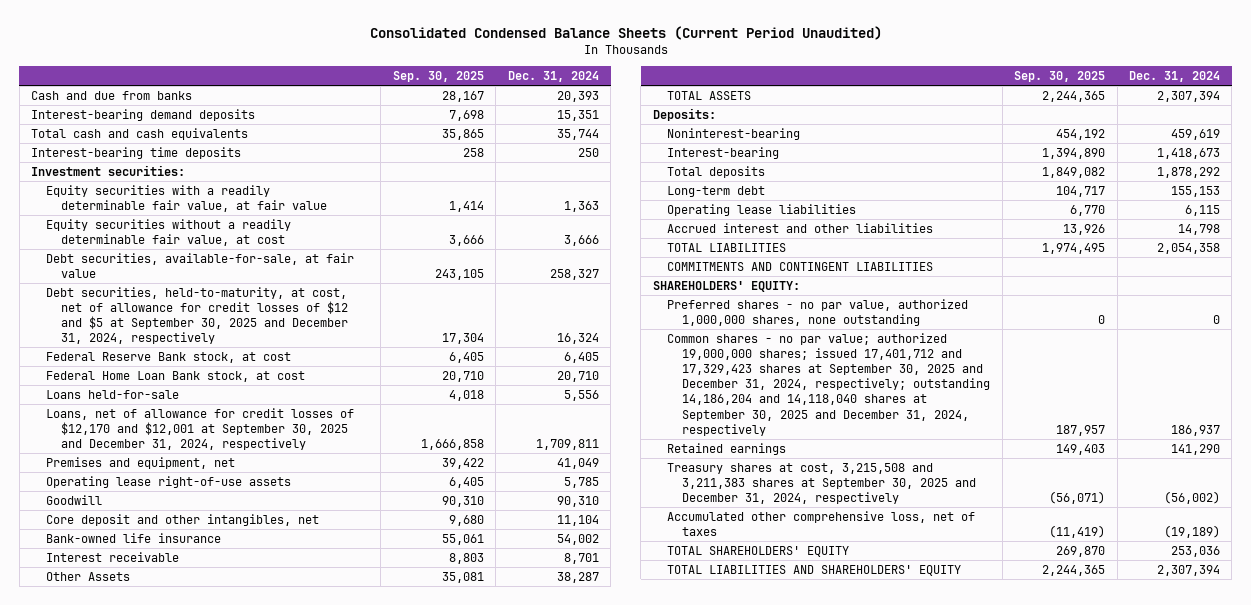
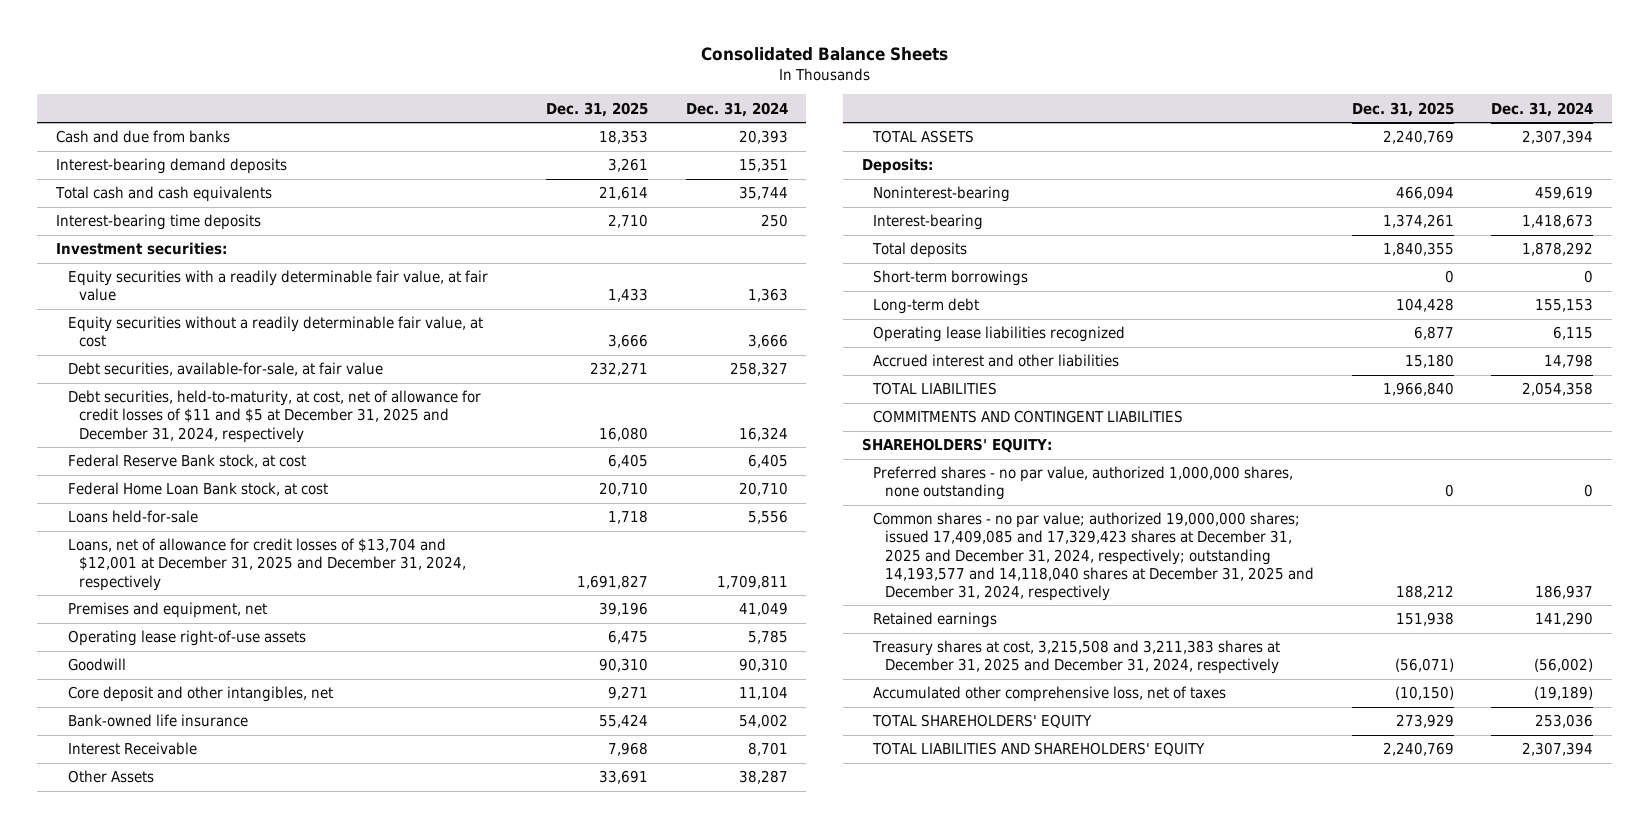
[369,26,882,41] Consolidated Condensed Balance Sheets (Current Period Unaudited) -> [700,46,948,61] Consolidated Balance Sheets
[392,71,484,83] Sep. 30, 2025 -> none
none -> [545,101,648,117] Dec. 31, 2025
[46,286,348,345] Debt securities, held-to-maturity, at cost, net of allowance for credit losses of $12 and $5 at September 30, 2025 and December 31, 2024, respectively -> [67,390,481,443] Debt securities, held-to-maturity, at cost, net of allowance for credit losses of $11 and $5 at December 31, 2025 and December 31, 2024, respectively
[46,407,355,451] Loans, net of allowance for credit losses of $12,170 and $12,001 at September 30, 2025 and December 31, 2024, respectively -> [67,538,467,591] Loans, net of allowance for credit losses of $13,704 and $12,001 at December 31, 2025 and December 31, 2024, respectively
[46,551,180,562] Interest receivable -> [67,742,197,756] Interest Receivable
none -> [873,270,1029,287] Short-term borrowings
[667,203,857,216] Operating lease liabilities -> [873,326,1126,343] Operating lease liabilities recognized
[667,332,991,436] Common shares - no par value; authorized 19,000,000 shares; issued 17,401,712 and 17,329,423 shares at September 30, 2025 and December 31, 2024, respectively; outstanding 14,186,204 and 14,118,040 shares at September 30, 2025 and December 31, 2024, respectively -> [873,512,1315,601] Common shares - no par value; authorized 19,000,000 shares; issued 17,409,085 and 17,329,423 shares at December 31, 2025 and December 31, 2024, respectively; outstanding 14,193,577 and 14,118,040 shares at December 31, 2025 and December 31, 2024, respectively
[667,462,977,505] Treasury shares at cost, 3,215,508 and 3,211,383 shares at September 30, 2025 and December 31, 2024, respectively -> [872,640,1281,675] Treasury shares at cost, 3,215,508 and 3,211,383 shares at December 31, 2025 and December 31, 2024, respectively

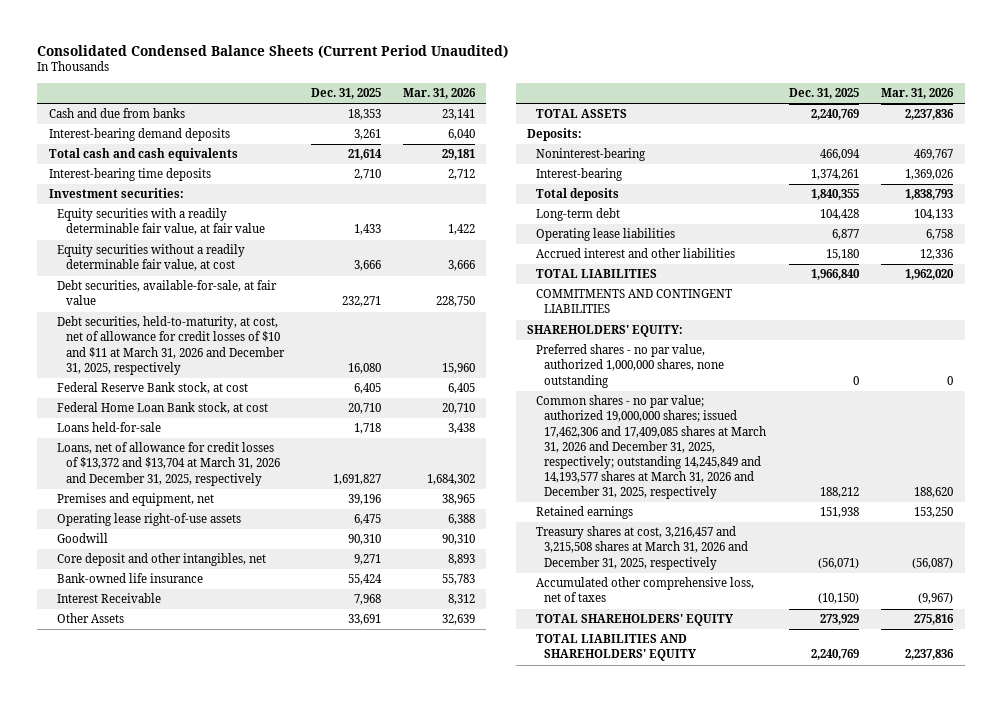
[700,46,948,61] Consolidated Balance Sheets -> [37,44,509,58] Consolidated Condensed Balance Sheets (Current Period Unaudited)
[685,101,788,117] Dec. 31, 2024 -> none
none -> [403,88,477,100] Mar. 31, 2026
[67,390,481,443] Debt securities, held-to-maturity, at cost, net of allowance for credit losses of $11 and $5 at December 31, 2025 and December 31, 2024, respectively -> [57,316,286,375] Debt securities, held-to-maturity, at cost, net of allowance for credit losses of $10 and $11 at March 31, 2026 and December 31, 2025, respectively
[67,538,467,591] Loans, net of allowance for credit losses of $13,704 and $12,001 at December 31, 2025 and December 31, 2024, respectively -> [57,442,281,486] Loans, net of allowance for credit losses of $13,372 and $13,704 at March 31, 2026 and December 31, 2025, respectively
[873,270,1029,287] Short-term borrowings -> none
[873,326,1126,343] Operating lease liabilities recognized -> [535,228,675,242] Operating lease liabilities
[873,512,1315,601] Common shares - no par value; authorized 19,000,000 shares; issued 17,409,085 and 17,329,423 shares at December 31, 2025 and December 31, 2024, respectively; outstanding 14,193,577 and 14,118,040 shares at December 31, 2025 and December 31, 2024, respectively -> [535,395,767,499] Common shares - no par value; authorized 19,000,000 shares; issued 17,462,306 and 17,409,085 shares at March 31, 2026 and December 31, 2025, respectively; outstanding 14,245,849 and 14,193,577 shares at March 31, 2026 and December 31, 2025, respectively
[872,640,1281,675] Treasury shares at cost, 3,215,508 and 3,211,383 shares at December 31, 2025 and December 31, 2024, respectively -> [535,526,749,570] Treasury shares at cost, 3,216,457 and 3,215,508 shares at March 31, 2026 and December 31, 2025, respectively

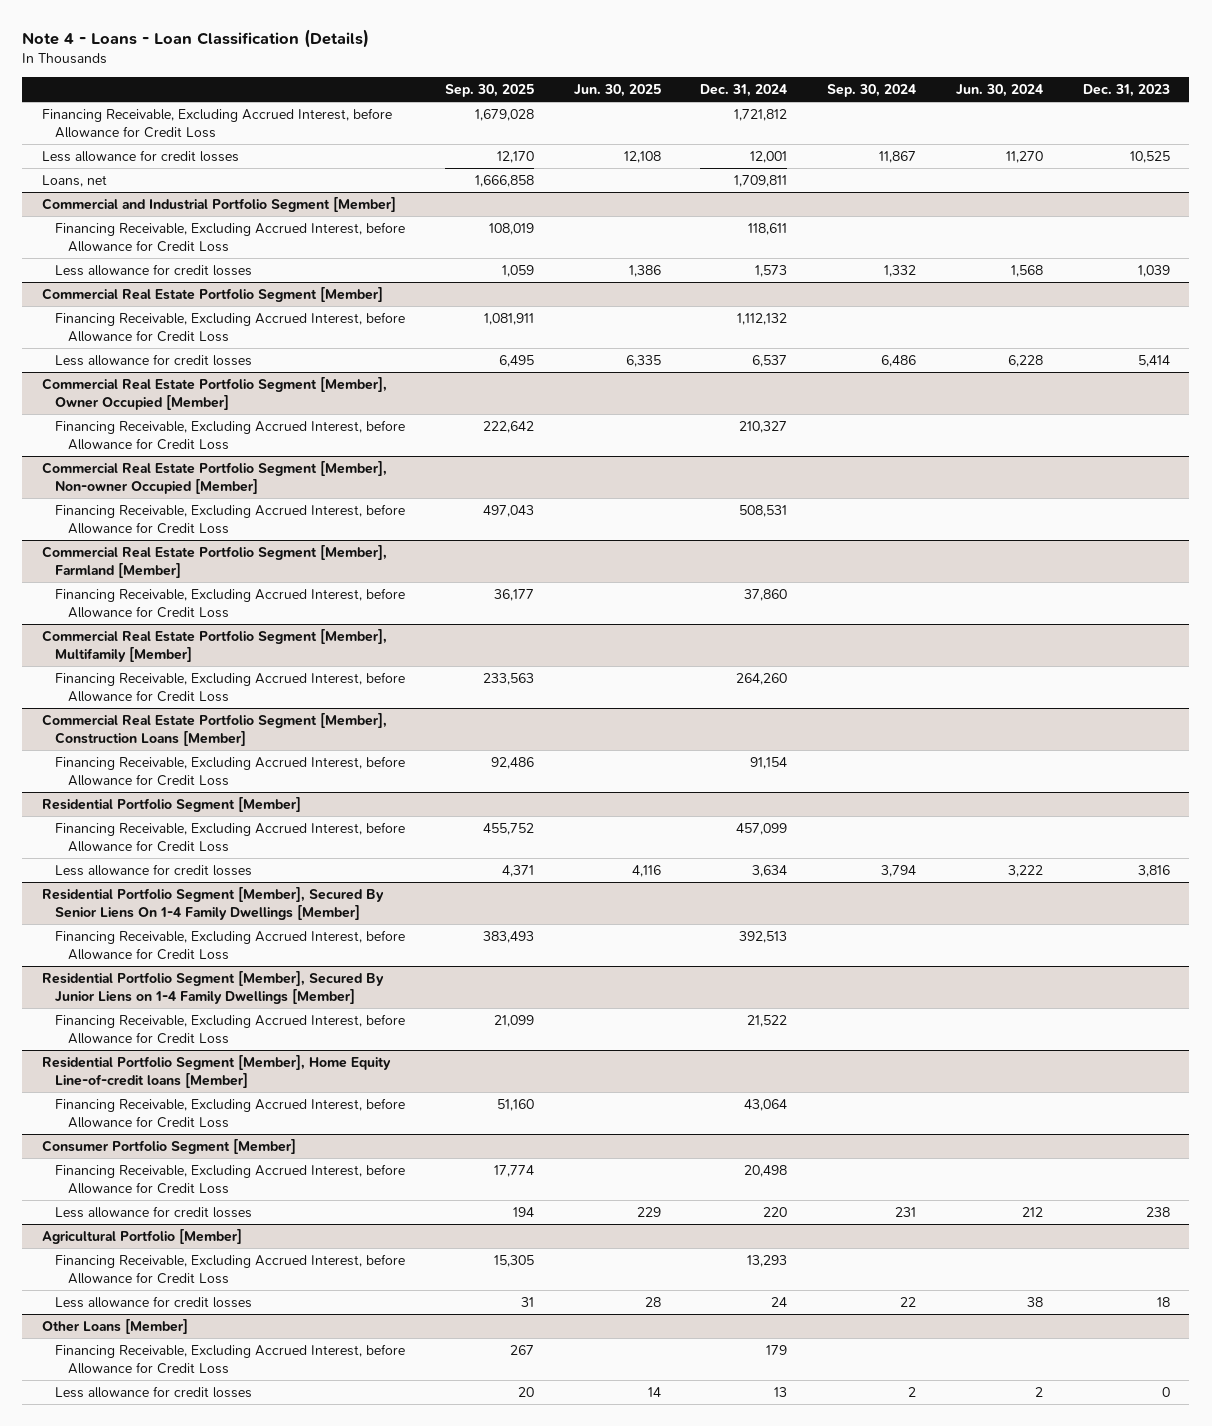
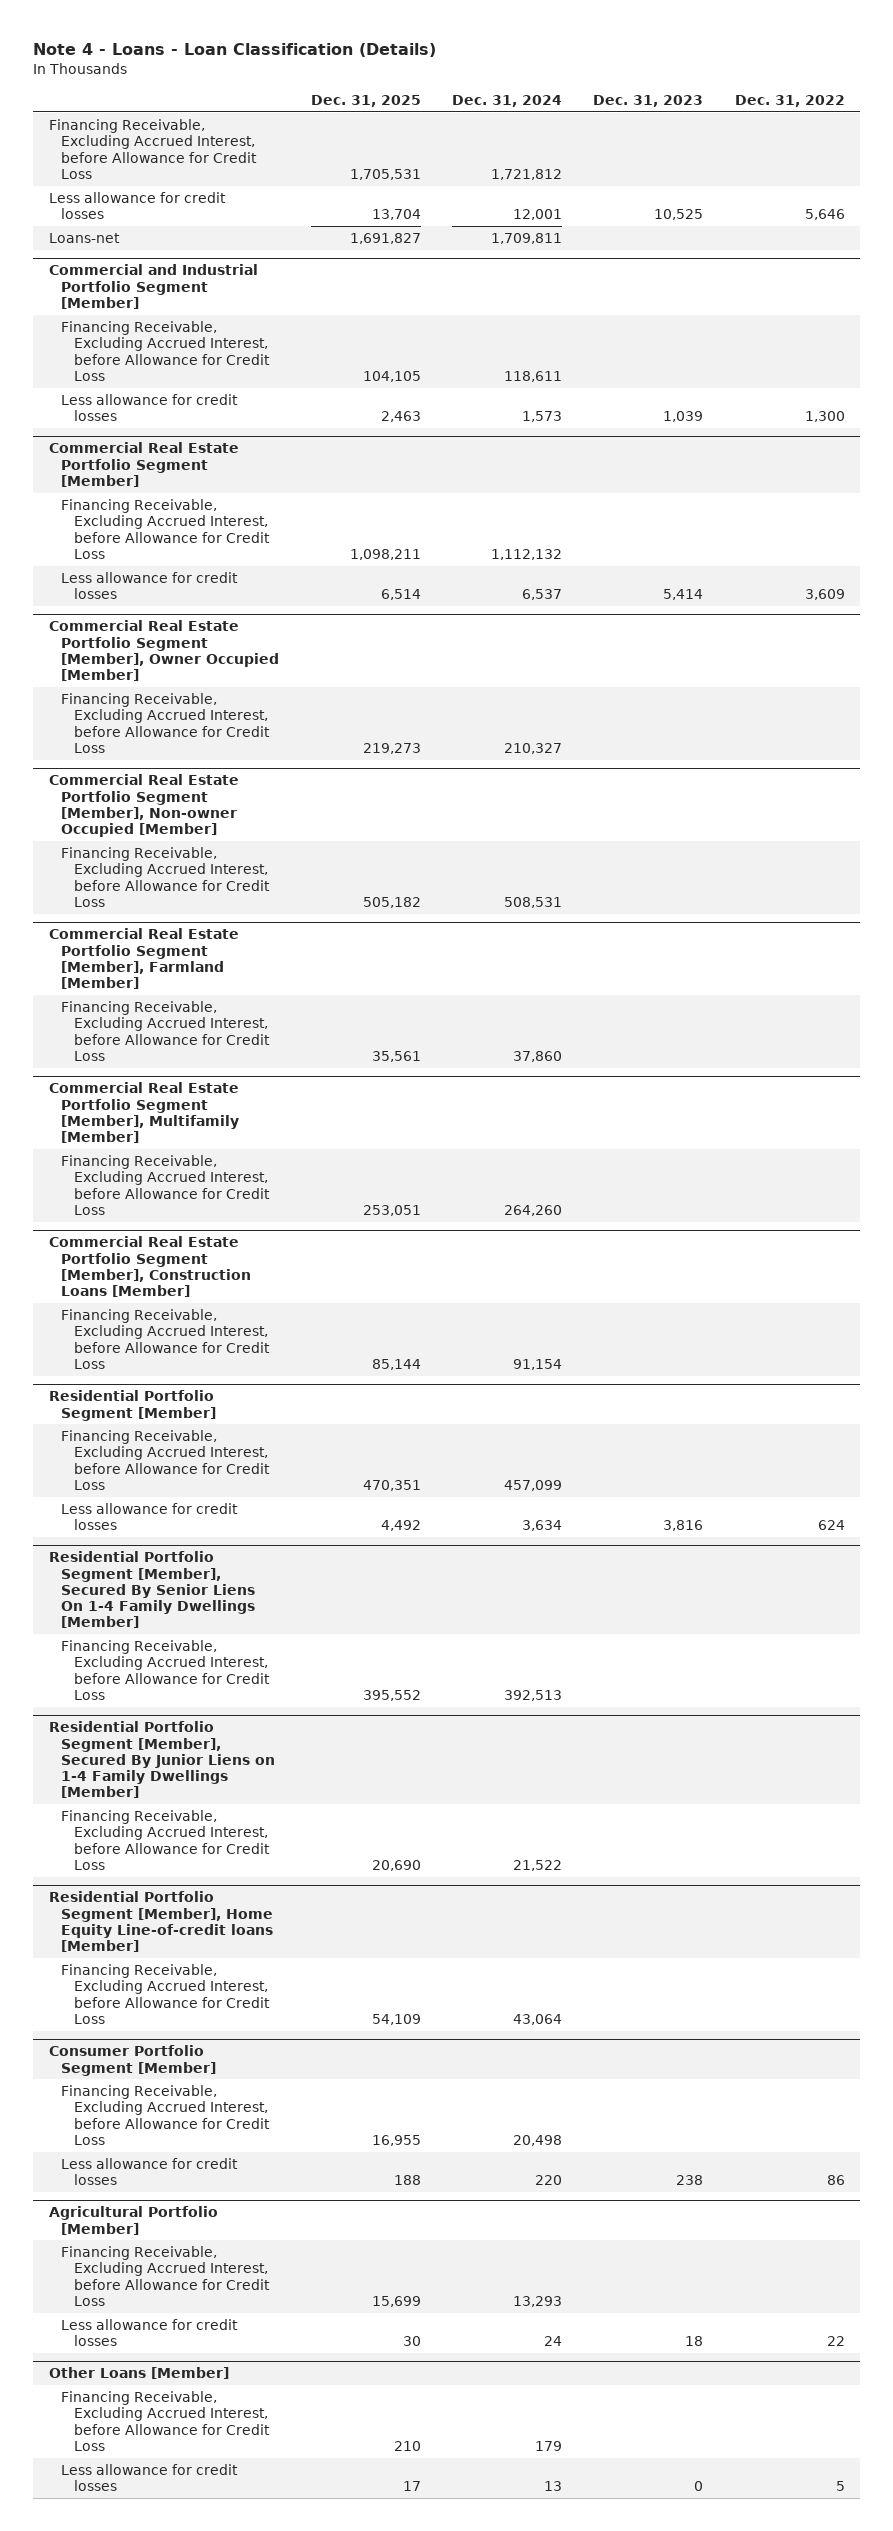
[444,84,534,98] Sep. 30, 2025 -> none
[573,84,661,98] Jun. 30, 2025 -> none
[827,84,917,98] Sep. 30, 2024 -> none
[955,84,1043,98] Jun. 30, 2024 -> none
none -> [310,94,421,107] Dec. 31, 2025
none -> [734,94,845,107] Dec. 31, 2022
[41,174,107,187] Loans, net -> [48,233,120,244] Loans-net

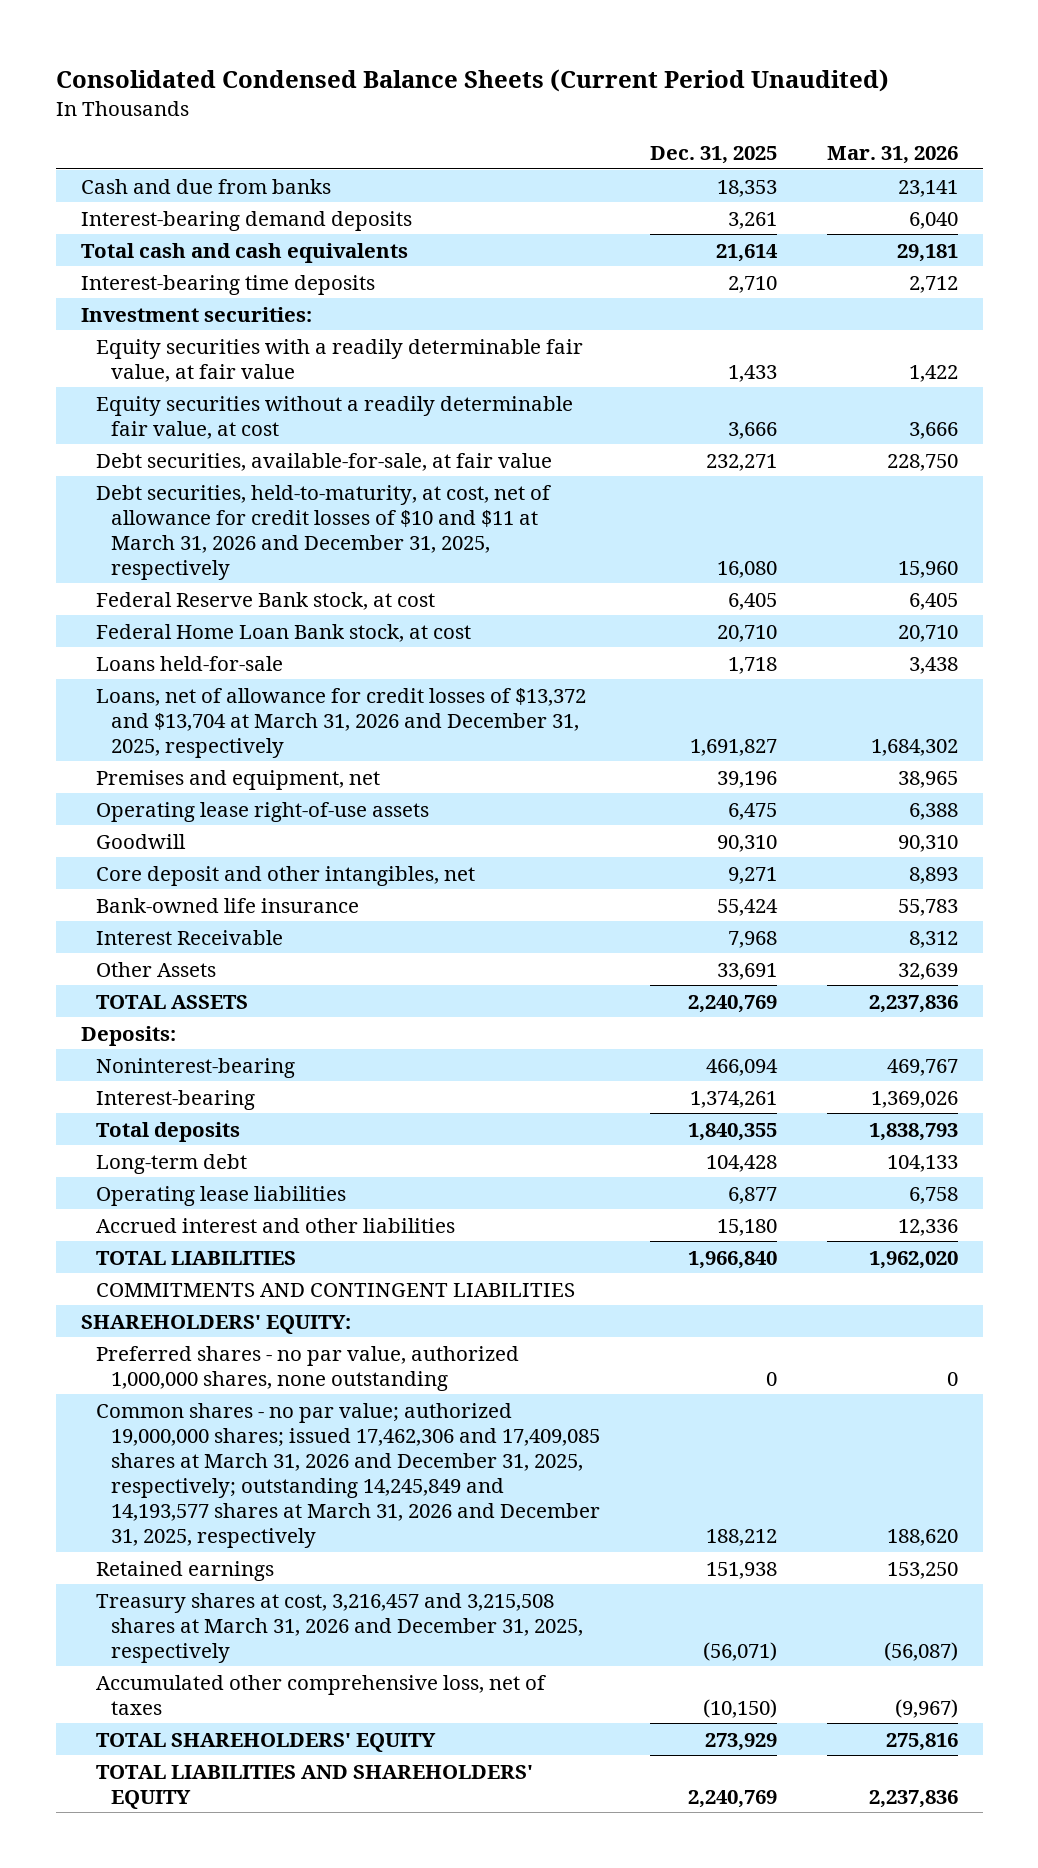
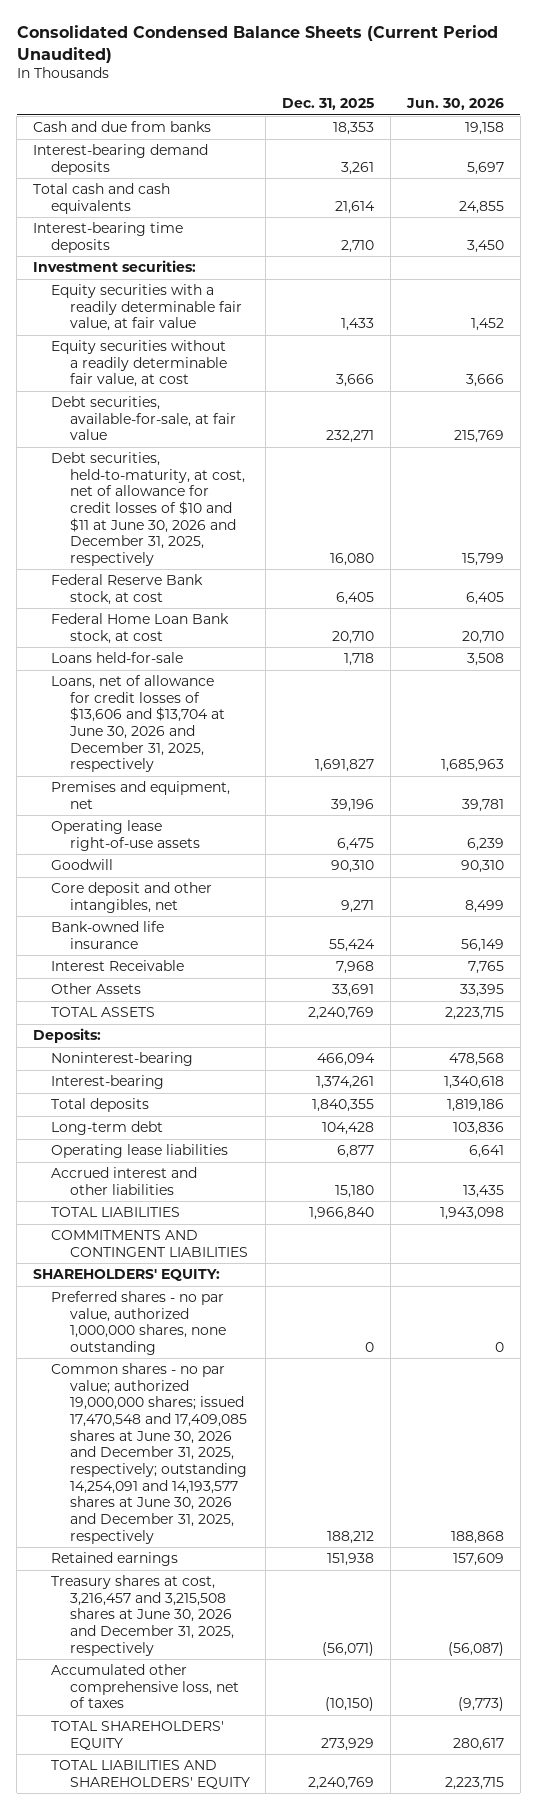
[826,146,958,165] Mar. 31, 2026 -> none
none -> [405,98,504,111] Jun. 30, 2026
[95,484,551,580] Debt securities, held-to-maturity, at cost, net of allowance for credit losses of $10 and $11 at March 31, 2026 and December 31, 2025, respectively -> [51,452,245,567] Debt securities, held-to-maturity, at cost, net of allowance for credit losses of $10 and $11 at June 30, 2026 and December 31, 2025, respectively
[95,687,586,758] Loans, net of allowance for credit losses of $13,372 and $13,704 at March 31, 2026 and December 31, 2025, respectively -> [51,675,225,773] Loans, net of allowance for credit losses of $13,606 and $13,704 at June 30, 2026 and December 31, 2025, respectively
[95,1402,601,1549] Common shares - no par value; authorized 19,000,000 shares; issued 17,462,306 and 17,409,085 shares at March 31, 2026 and December 31, 2025, respectively; outstanding 14,245,849 and 14,193,577 shares at March 31, 2026 and December 31, 2025, respectively -> [51,1363,247,1544] Common shares - no par value; authorized 19,000,000 shares; issued 17,470,548 and 17,409,085 shares at June 30, 2026 and December 31, 2025, respectively; outstanding 14,254,091 and 14,193,577 shares at June 30, 2026 and December 31, 2025, respectively
[95,1592,584,1663] Treasury shares at cost, 3,216,457 and 3,215,508 shares at March 31, 2026 and December 31, 2025, respectively -> [51,1575,234,1656] Treasury shares at cost, 3,216,457 and 3,215,508 shares at June 30, 2026 and December 31, 2025, respectively

